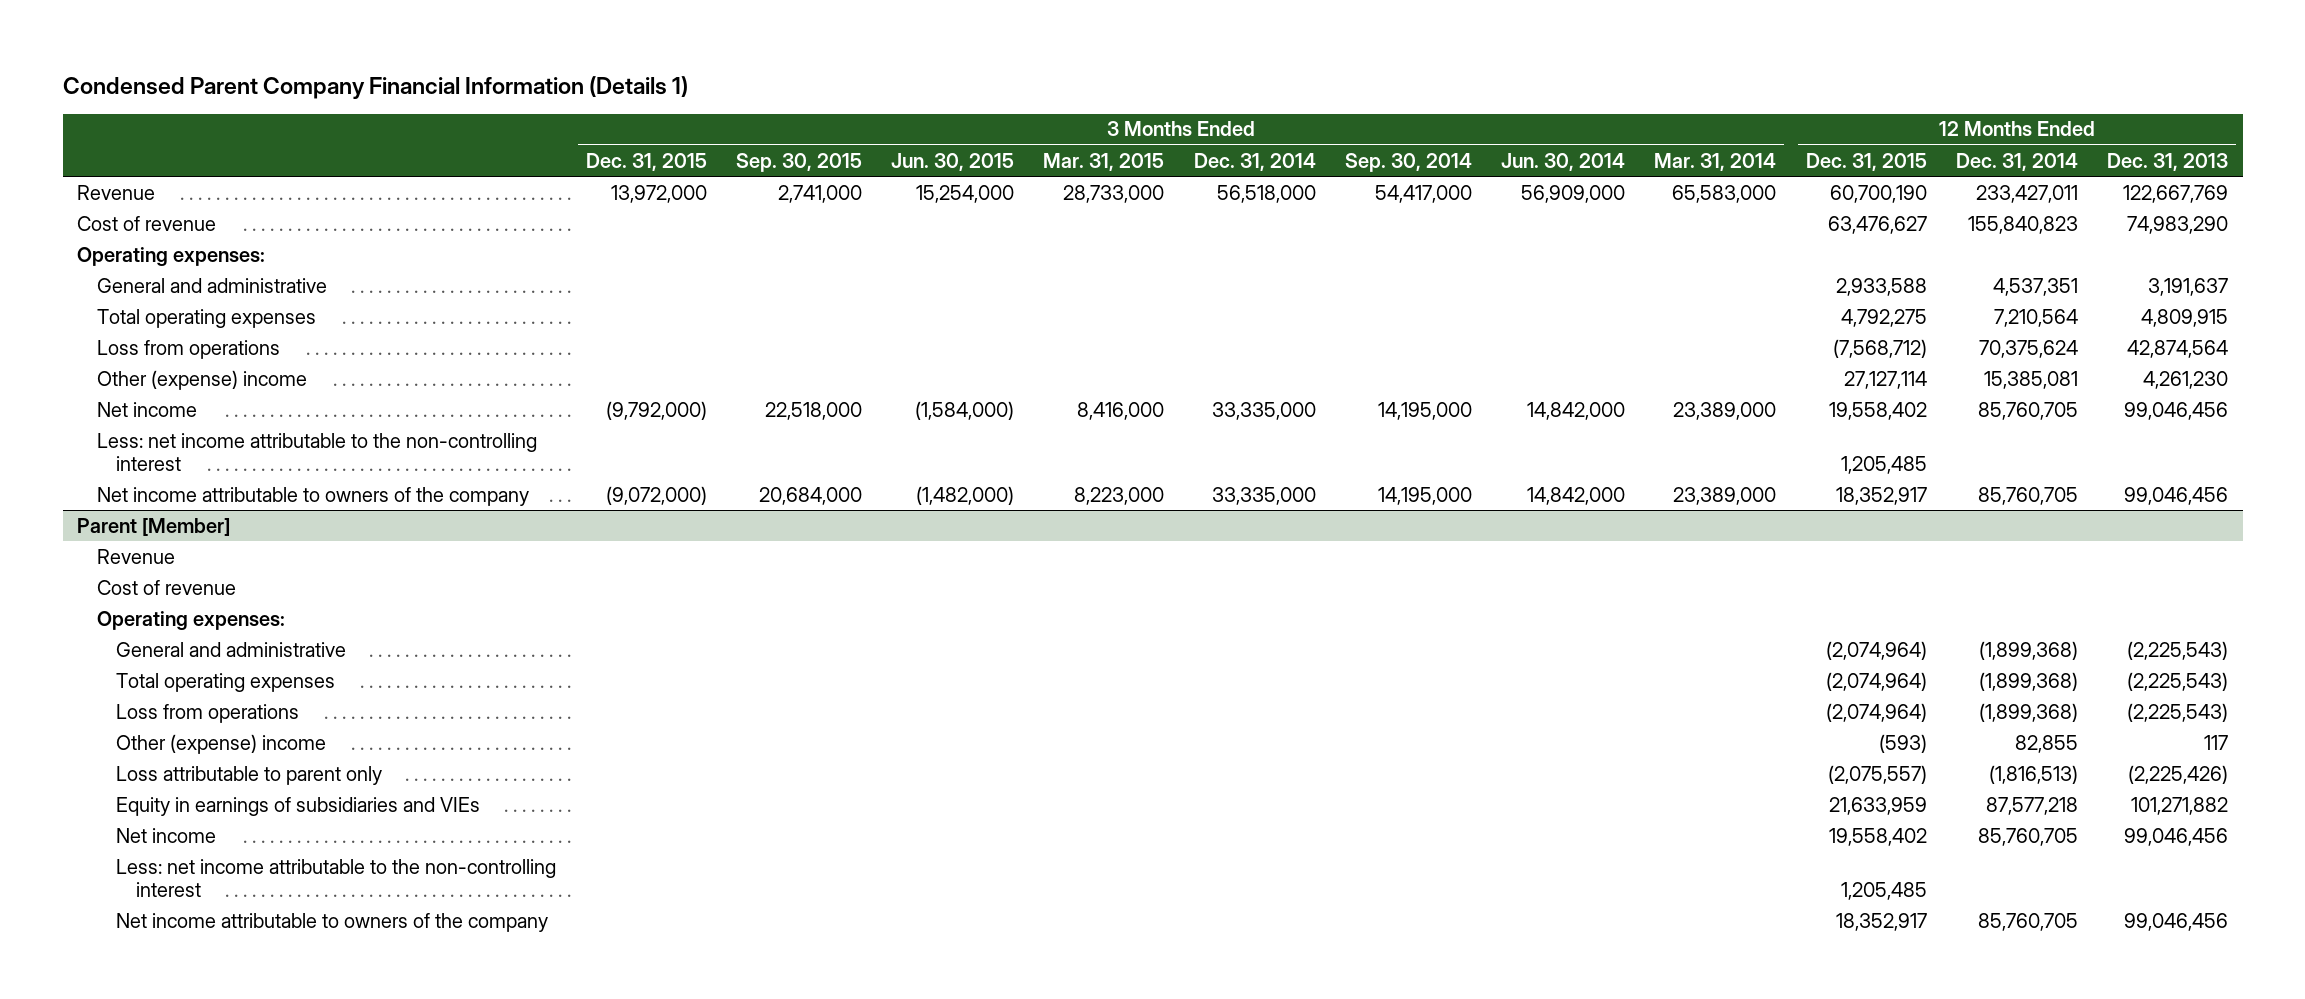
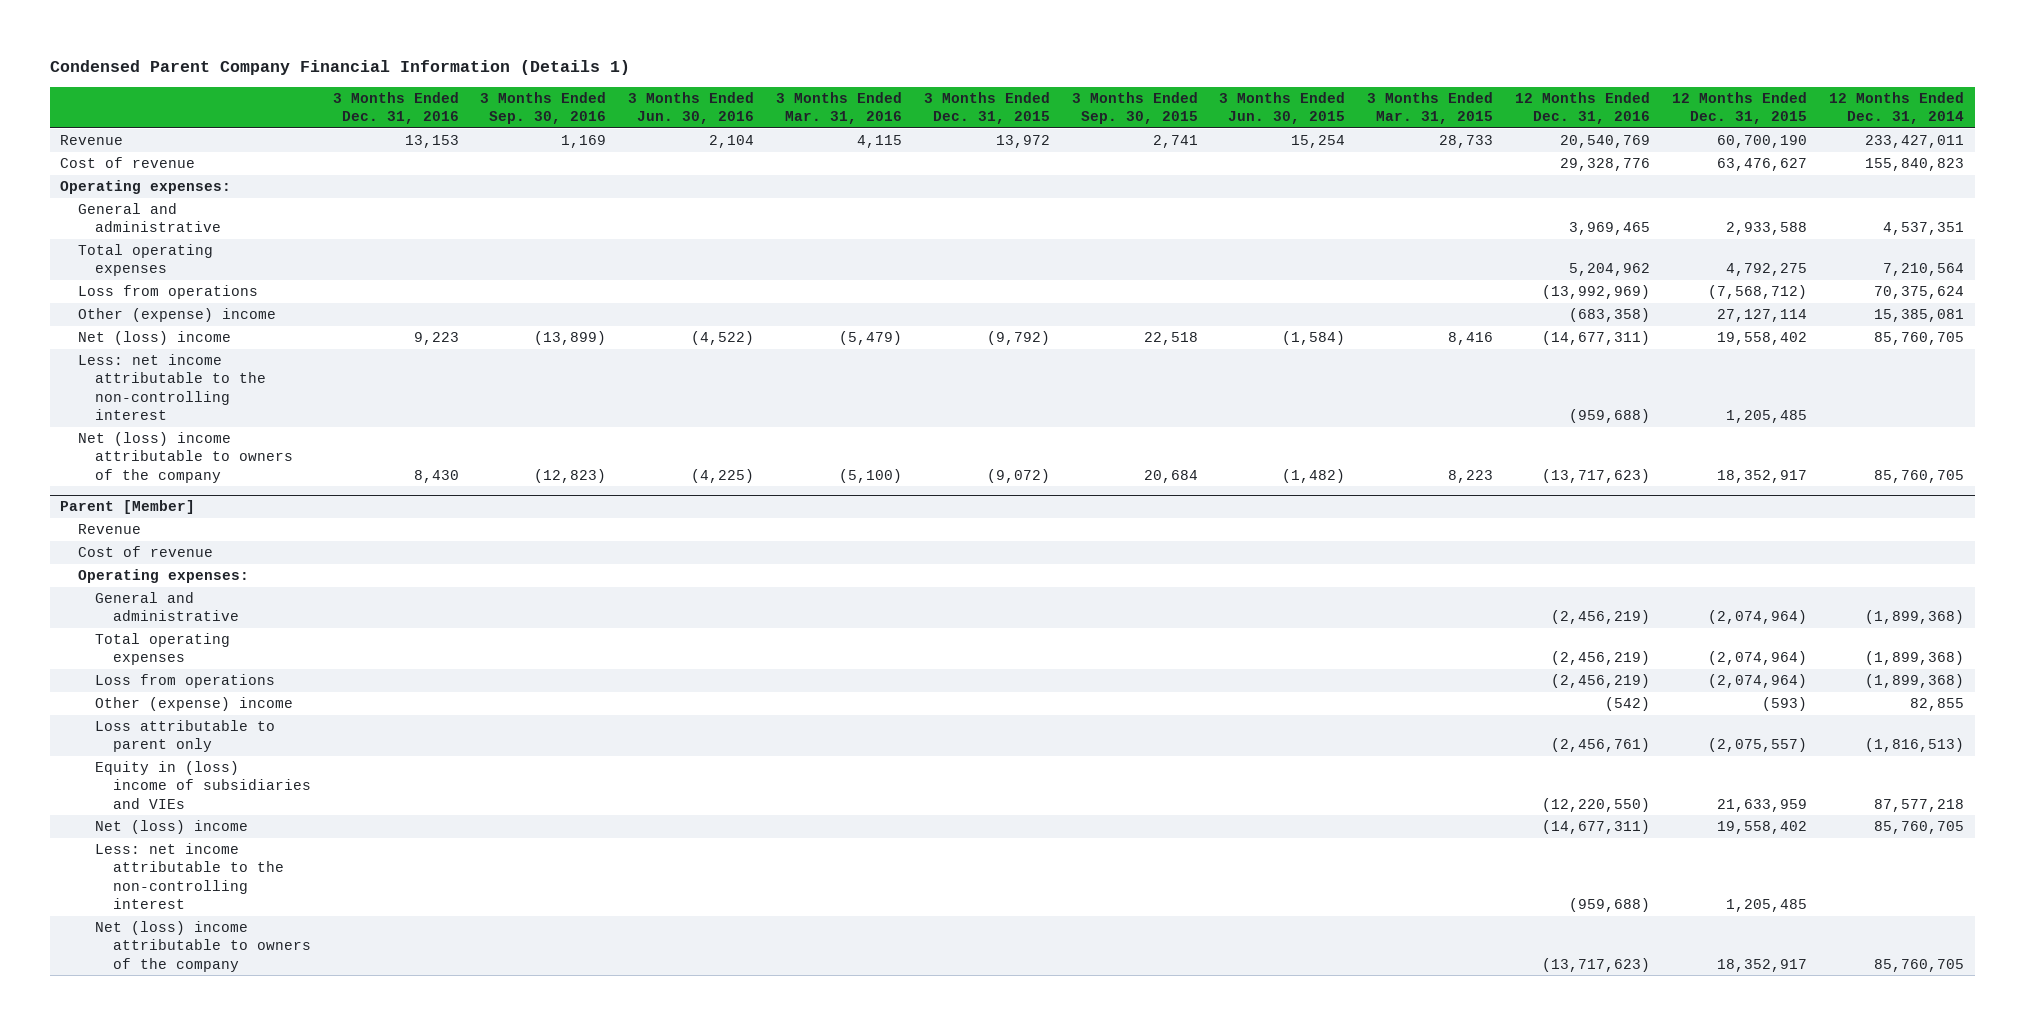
[1193,152,1316,171] Dec. 31, 2014 -> none
[1344,152,1472,172] Sep. 30, 2014 -> none
[1501,152,1626,171] Jun. 30, 2014 -> none
[1654,152,1777,171] Mar. 31, 2014 -> none
[2107,152,2229,171] Dec. 31, 2013 -> none
none -> [332,91,459,124] 3 Months Ended Dec. 31, 2016
none -> [480,91,607,124] 3 Months Ended Sep. 30, 2016
none -> [628,91,755,124] 3 Months Ended Jun. 30, 2016
none -> [776,91,903,124] 3 Months Ended Mar. 31, 2016
none -> [1515,91,1651,124] 12 Months Ended Dec. 31, 2016
[610,184,707,203] 13,972,000 -> [995,135,1050,149] 13,972
[777,184,862,203] 2,741,000 -> [1152,135,1198,149] 2,741
[916,184,1015,203] 15,254,000 -> [1291,135,1346,149] 15,254
[1063,184,1165,203] 28,733,000 -> [1439,135,1494,149] 28,733
[96,401,197,417] Net income -> [77,331,231,346] Net (loss) income
[605,400,707,420] (9,792,000) -> [986,331,1050,346] (9,792)
[764,401,862,420] 22,518,000 -> [1143,332,1198,346] 22,518
[915,400,1015,420] (1,584,000) -> [1282,331,1346,346] (1,584)
[1077,401,1165,420] 8,416,000 -> [1448,332,1494,346] 8,416
[96,486,529,506] Net income attributable to owners of the company -> [77,432,294,483] Net (loss) income attributable to owners of the company
[605,485,707,505] (9,072,000) -> [986,468,1050,483] (9,072)
[758,486,862,505] 20,684,000 -> [1143,469,1198,483] 20,684
[916,485,1015,505] (1,482,000) -> [1282,468,1346,483] (1,482)
[1074,486,1165,505] 8,223,000 -> [1448,469,1494,483] 8,223
[116,796,481,816] Equity in earnings of subsidiaries and VIEs -> [95,761,311,809] Equity in (loss) income of subsidiaries and VIEs
[116,827,217,843] Net income -> [95,820,249,835] Net (loss) income
[116,912,549,932] Net income attributable to owners of the company -> [95,921,311,972] Net (loss) income attributable to owners of the company

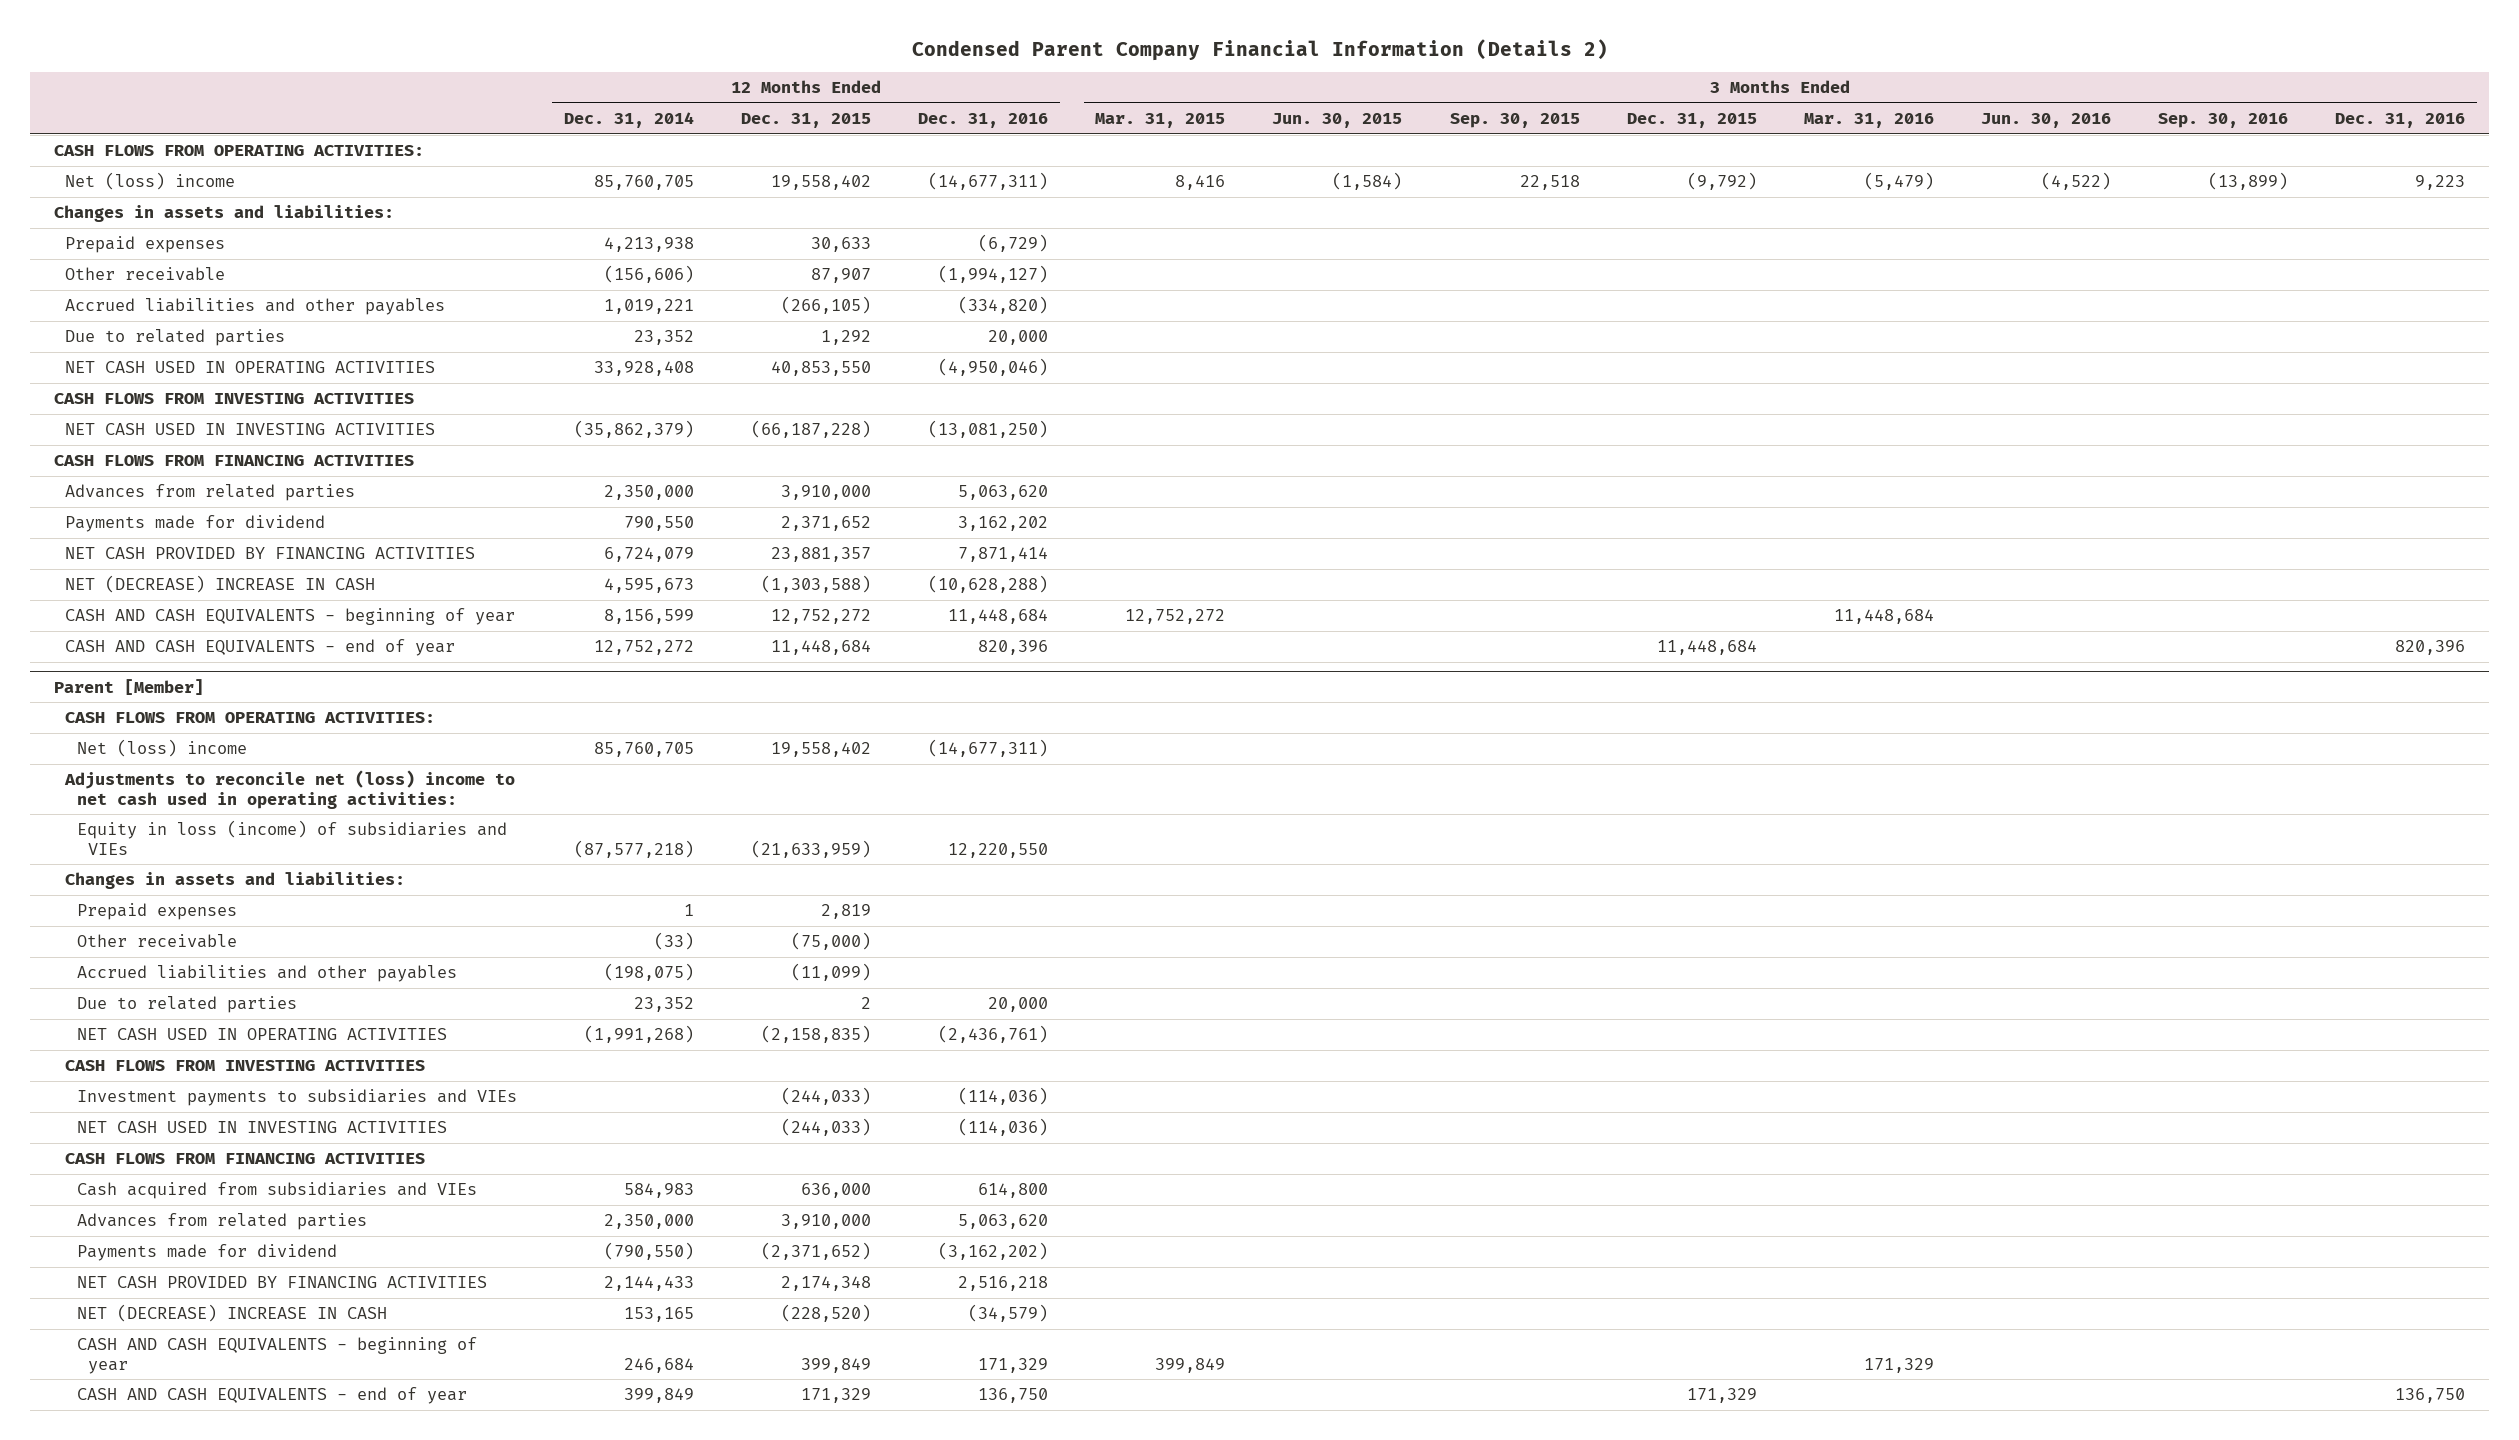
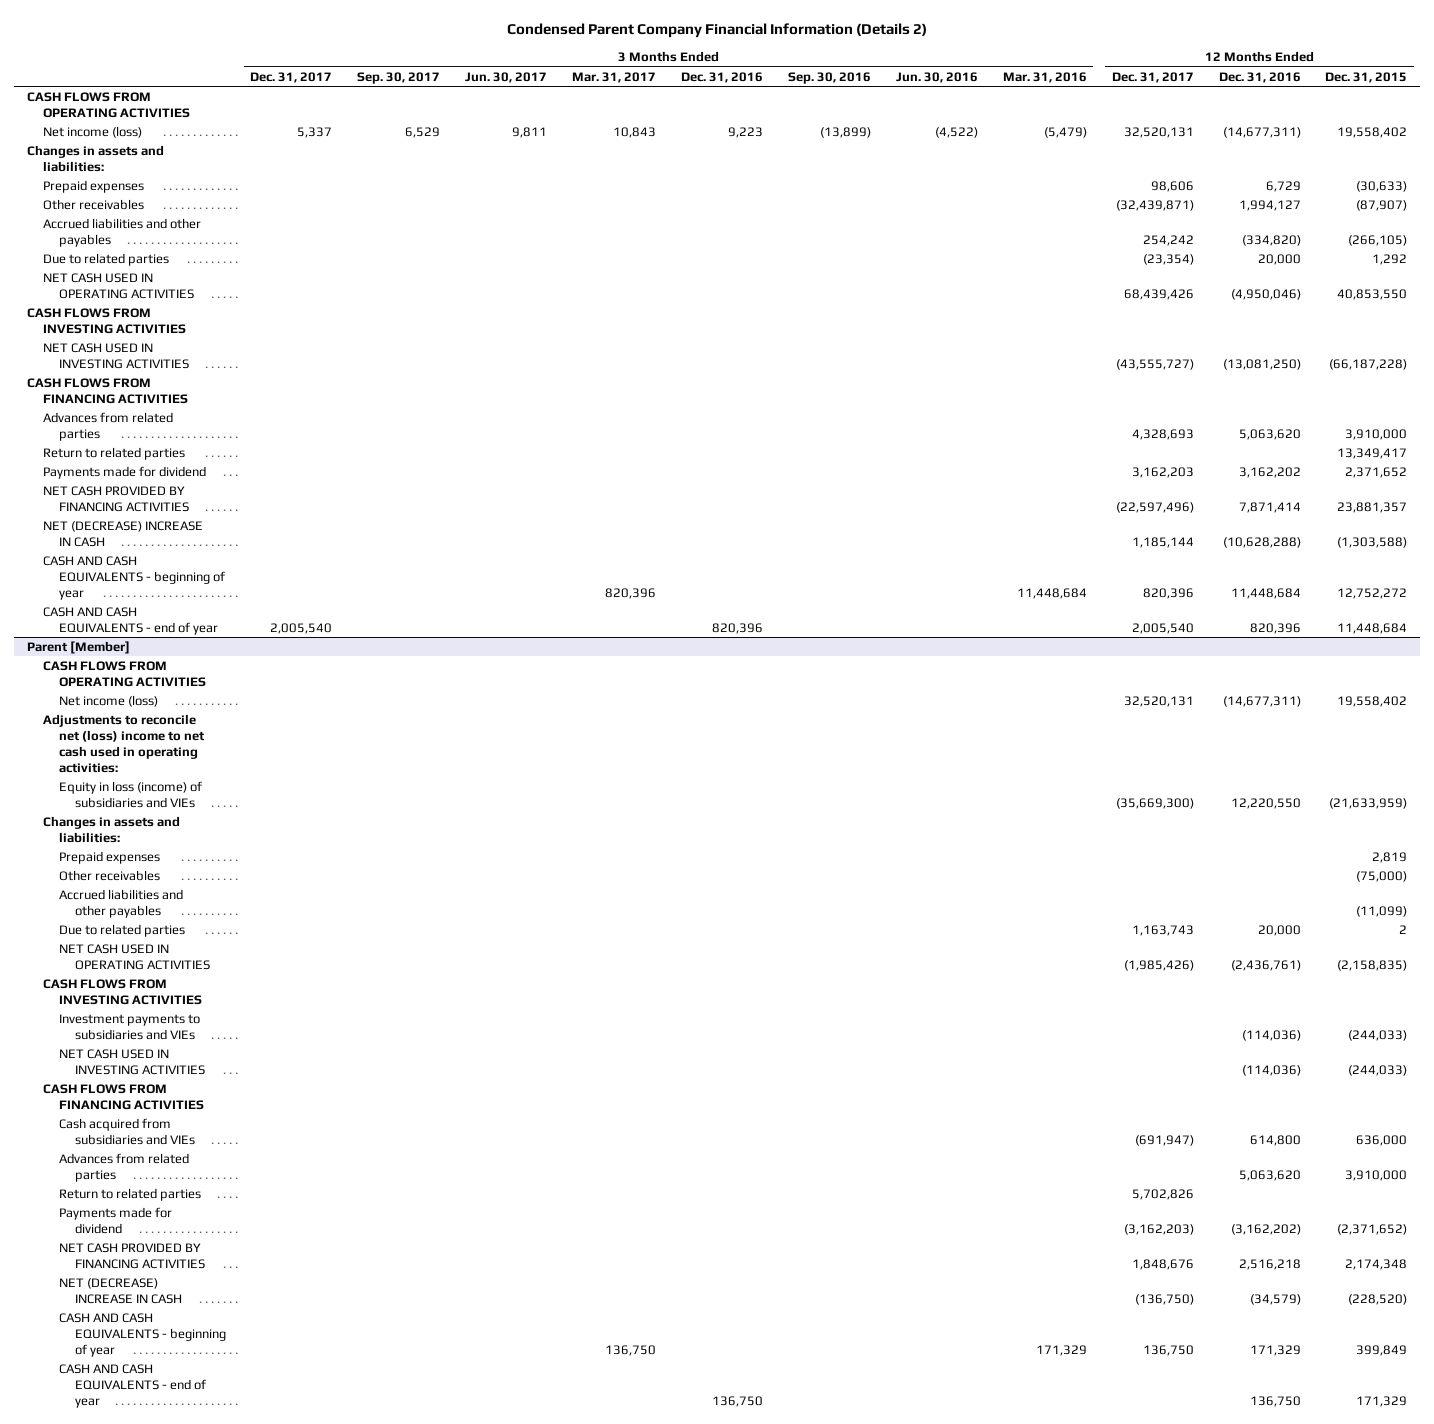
[563,112,694,129] Dec. 31, 2014 -> none
[1095,113,1226,129] Mar. 31, 2015 -> none
[1272,113,1403,129] Jun. 30, 2015 -> none
[1449,113,1580,129] Sep. 30, 2015 -> none
[1626,113,1757,129] Dec. 31, 2015 -> none
none -> [250,71,333,83] Dec. 31, 2017
none -> [357,71,441,84] Sep. 30, 2017
none -> [465,71,548,83] Jun. 30, 2017
none -> [572,71,657,83] Mar. 31, 2017
none -> [1111,71,1194,83] Dec. 31, 2017
[53,145,424,157] CASH FLOWS FROM OPERATING ACTIVITIES: -> [26,91,190,118] CASH FLOWS FROM OPERATING ACTIVITIES
[65,172,236,191] Net (loss) income -> [42,125,142,138] Net income (loss)
[811,237,872,253] 30,633 -> [1356,180,1408,192] (30,633)
[978,234,1049,253] (6,729) -> [1265,180,1301,192] 6,729
[65,267,226,282] Other receivable -> [42,198,144,210] Other receivables
[811,268,872,284] 87,907 -> [1356,199,1408,211] (87,907)
[938,265,1049,284] (1,994,127) -> [1238,199,1301,211] 1,994,127
none -> [42,446,185,460] Return to related parties
[65,712,436,724] CASH FLOWS FROM OPERATING ACTIVITIES: -> [42,660,206,687] CASH FLOWS FROM OPERATING ACTIVITIES
[76,739,247,758] Net (loss) income -> [58,694,158,707] Net income (loss)
[76,934,237,949] Other receivable -> [58,869,160,881] Other receivables
none -> [58,1187,201,1201] Return to related parties

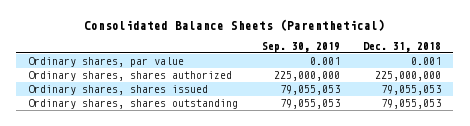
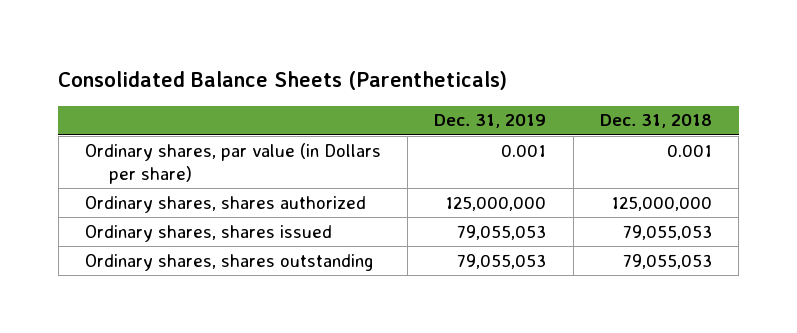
[83,19,385,32] Consolidated Balance Sheets (Parenthetical) -> [58,71,508,91] Consolidated Balance Sheets (Parentheticals)
[261,41,340,52] Sep. 30, 2019 -> none
none -> [434,114,547,129] Dec. 31, 2019
[28,56,185,67] Ordinary shares, par value -> [85,142,382,184] Ordinary shares, par value (in Dollars per share)
[375,70,442,81] 225,000,000 -> [610,195,712,211] 125,000,000

